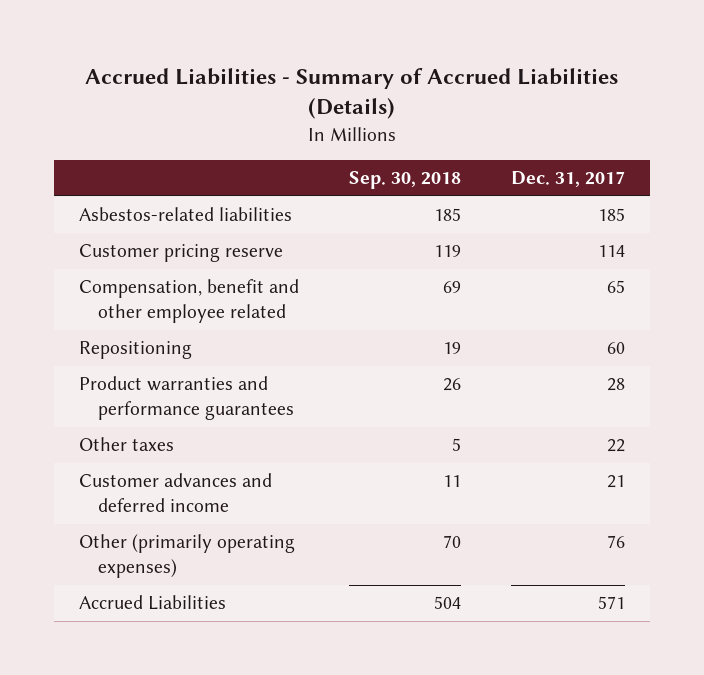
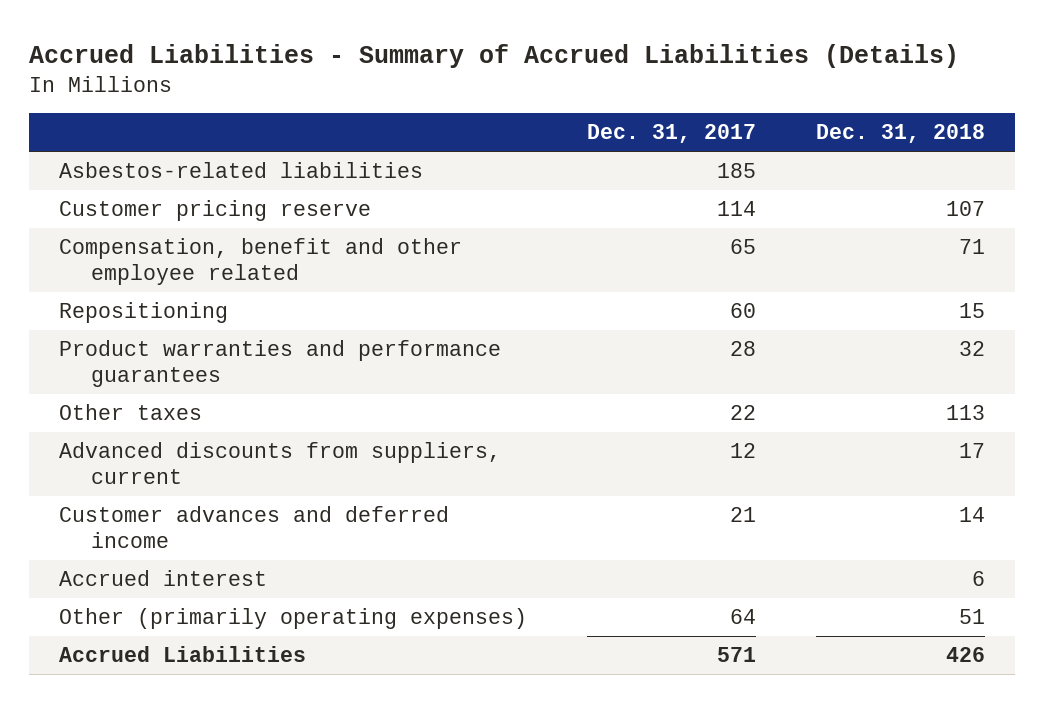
[348,171,461,190] Sep. 30, 2018 -> none
none -> [816,124,986,144] Dec. 31, 2018
none -> [59,442,502,484] Advanced discounts from suppliers, current
none -> [59,570,268,587] Accrued interest
[606,535,625,549] 76 -> [730,609,757,625] 64

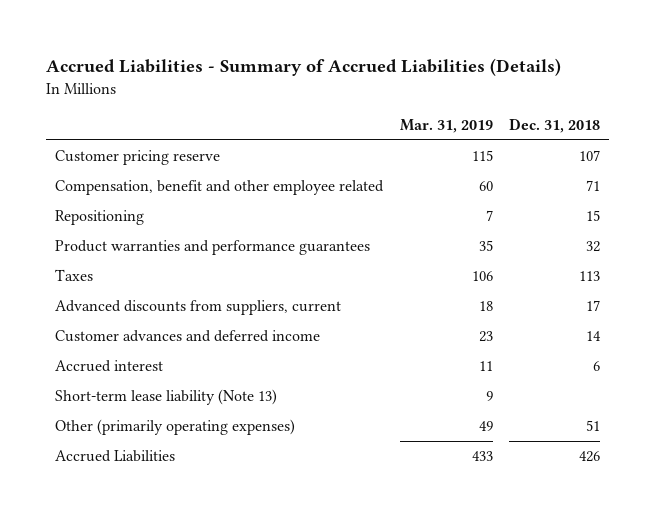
[587,124,757,144] Dec. 31, 2017 -> none
none -> [399,119,493,134] Mar. 31, 2019
[59,162,424,179] Asbestos-related liabilities -> none
[59,404,203,421] Other taxes -> [54,269,93,282] Taxes
none -> [54,389,277,406] Short-term lease liability (Note 13)

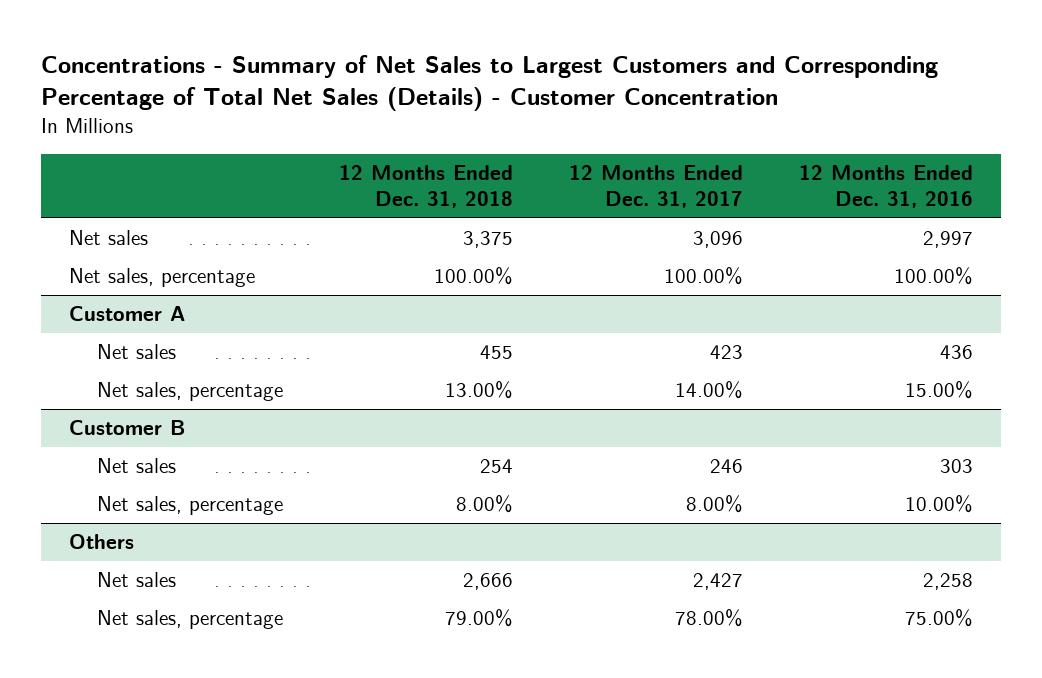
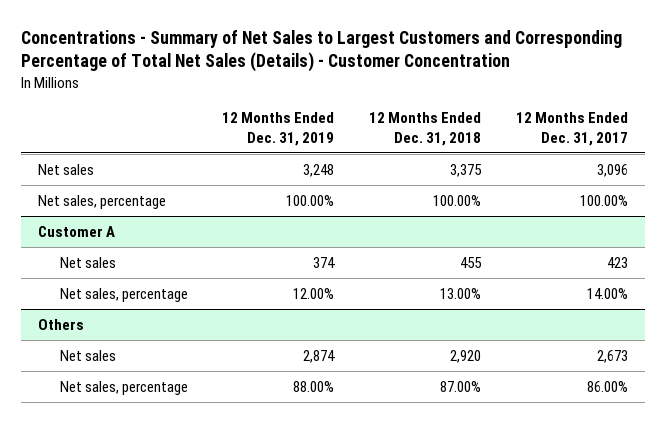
[799,165,974,208] 12 Months Ended Dec. 31, 2016 -> none
none -> [222,112,335,146] 12 Months Ended Dec. 31, 2019
[69,420,186,436] Customer B -> none
[96,458,176,474] Net sales -> none
[96,496,283,516] Net sales, percentage -> none
[462,573,513,591] 2,666 -> [450,349,482,363] 2,920
[693,573,744,591] 2,427 -> [596,349,628,363] 2,673
[444,609,513,628] 79.00% -> [440,380,482,392] 87.00%
[675,609,744,628] 78.00% -> [586,380,628,392] 86.00%

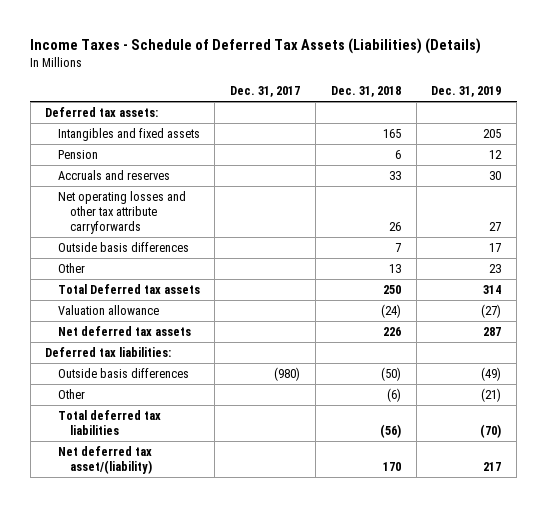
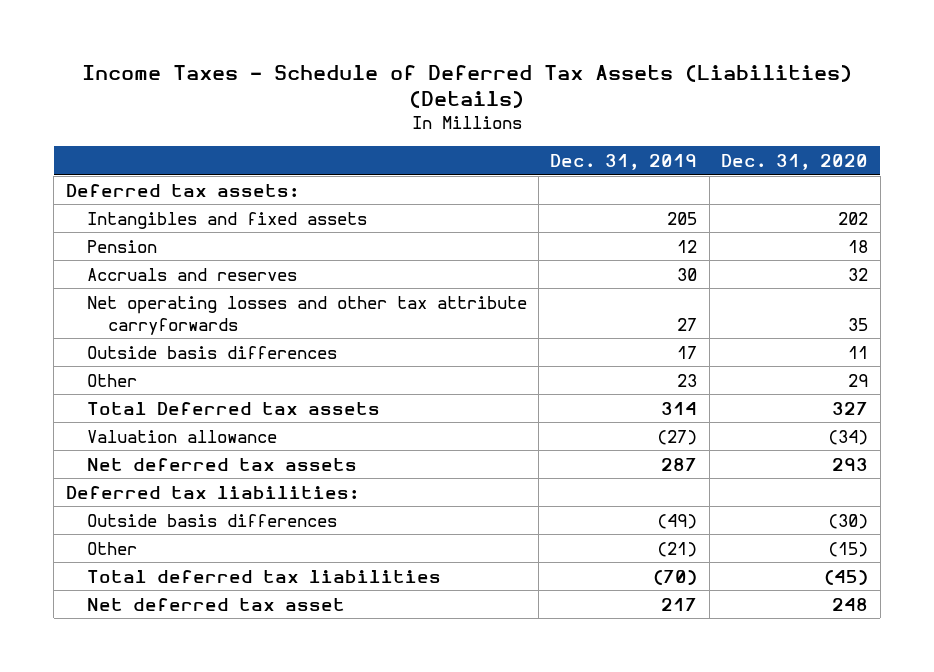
[230,85,301,97] Dec. 31, 2017 -> none
[330,85,401,97] Dec. 31, 2018 -> none
none -> [721,153,869,170] Dec. 31, 2020
[57,446,152,474] Net deferred tax asset/(liability) -> [86,597,345,611] Net deferred tax asset

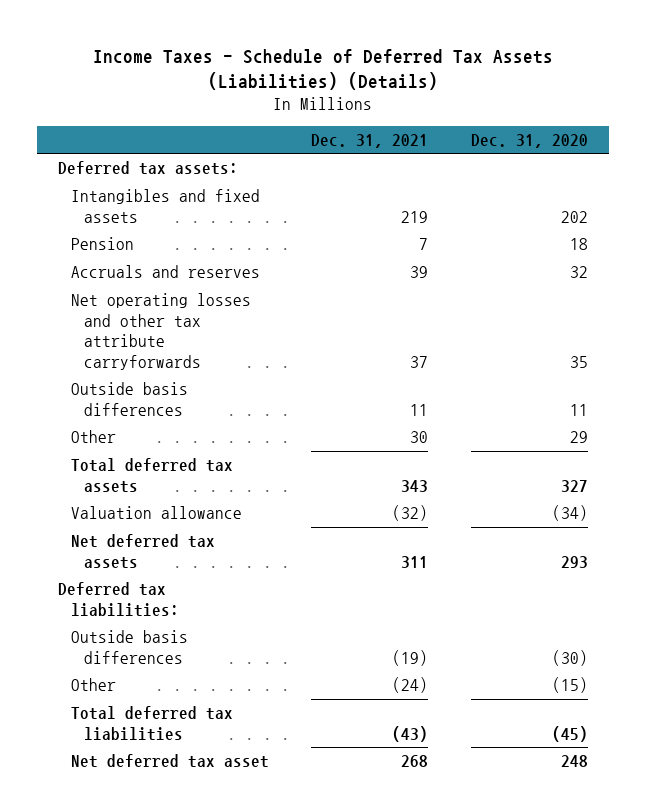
[550,153,698,170] Dec. 31, 2019 -> none
none -> [311,133,429,148] Dec. 31, 2021
[86,401,380,415] Total Deferred tax assets -> [71,458,234,493] Total deferred tax assets

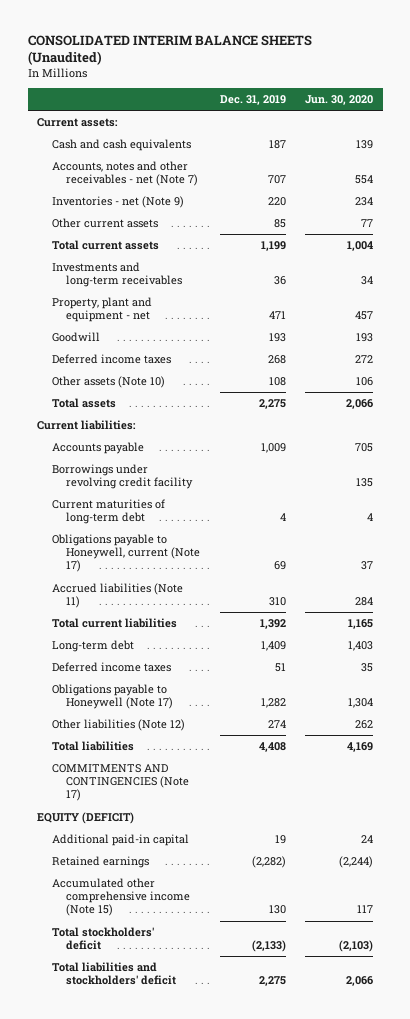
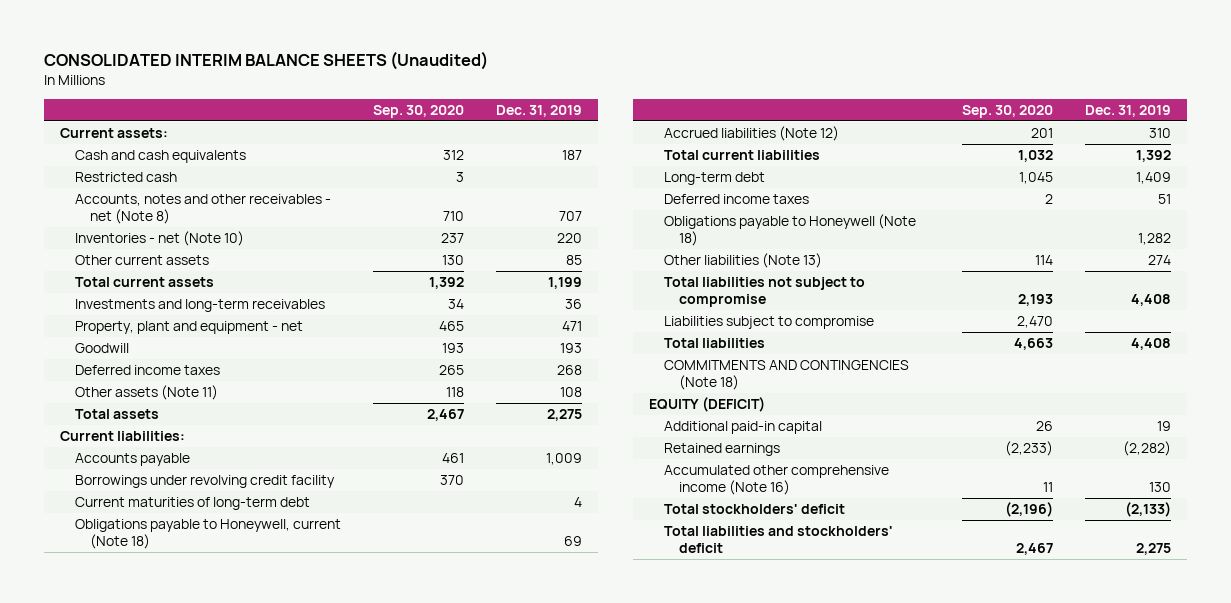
[305,95,374,106] Jun. 30, 2020 -> none
none -> [372,105,464,119] Sep. 30, 2020
none -> [74,172,177,183] Restricted cash
[51,161,199,187] Accounts, notes and other receivables - net (Note 7) -> [74,194,331,225] Accounts, notes and other receivables - net (Note 8)
[51,196,184,209] Inventories - net (Note 9) -> [74,231,244,247] Inventories - net (Note 10)
[51,376,165,389] Other assets (Note 10) -> [74,385,218,401] Other assets (Note 11)
[51,534,201,573] Obligations payable to Honeywell, current (Note 17) -> [74,519,341,550] Obligations payable to Honeywell, current (Note 18)
[51,583,183,609] Accrued liabilities (Note 11) -> [663,126,839,142] Accrued liabilities (Note 12)
[51,684,174,710] Obligations payable to Honeywell (Note 17) -> [663,214,916,247] Obligations payable to Honeywell (Note 18)
[51,719,185,732] Other liabilities (Note 12) -> [663,253,822,269] Other liabilities (Note 13)
none -> [663,277,865,308] Total liabilities not subject to compromise
none -> [663,316,874,330] Liabilities subject to compromise
[51,764,190,802] COMMITMENTS AND CONTINGENCIES (Note 17) -> [663,360,909,391] COMMITMENTS AND CONTINGENCIES (Note 18)
[51,878,191,917] Accumulated other comprehensive income (Note 15) -> [663,465,889,496] Accumulated other comprehensive income (Note 16)

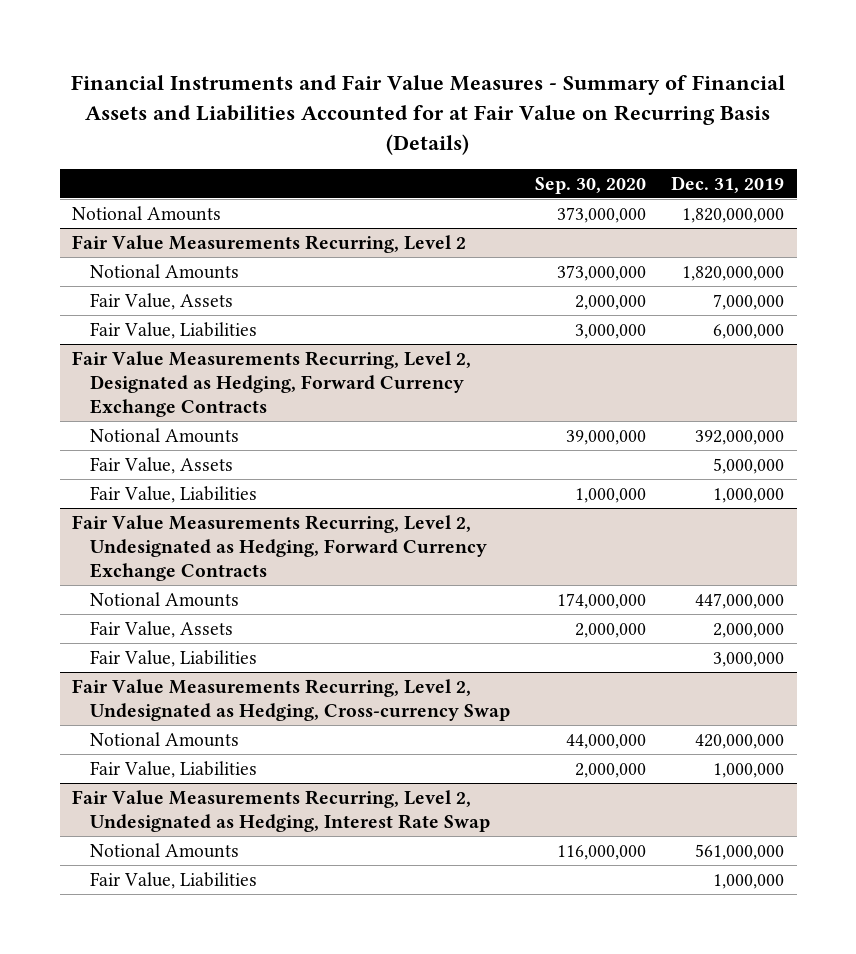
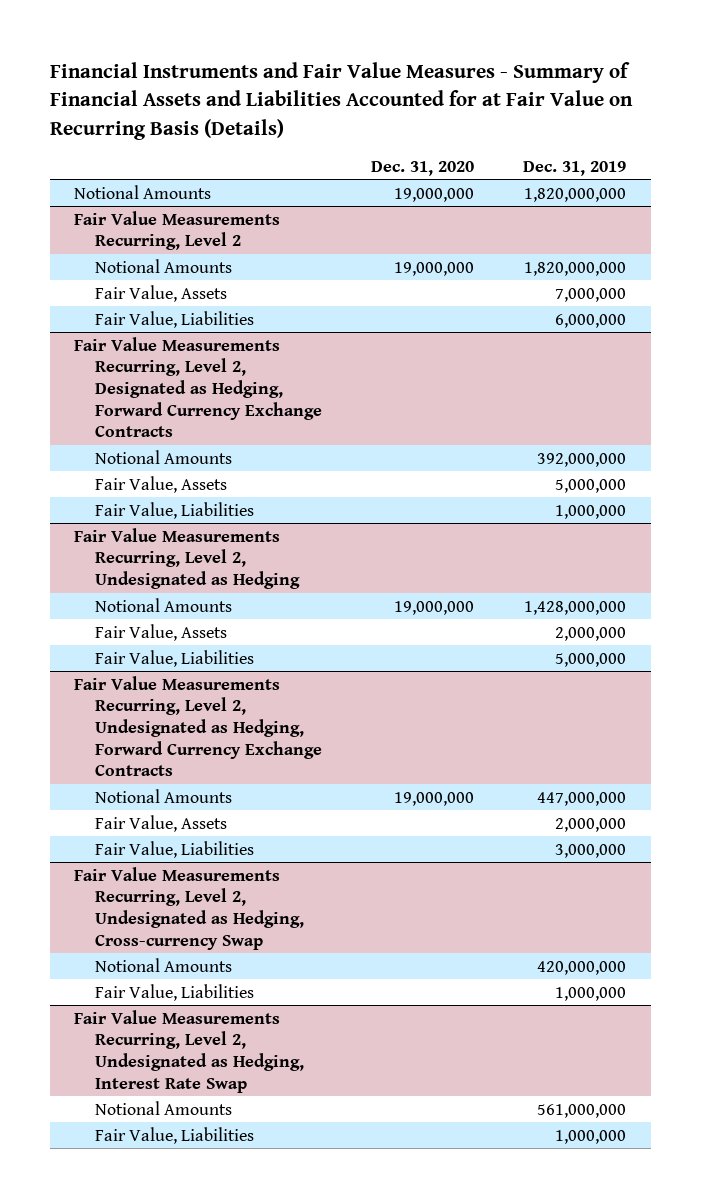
[535,176,647,194] Sep. 30, 2020 -> none
none -> [371,160,475,176] Dec. 31, 2020
none -> [74,527,301,590] Fair Value Measurements Recurring, Level 2, Undesignated as Hedging
none -> [95,597,233,612] Notional Amounts
none -> [95,623,228,641] Fair Value, Assets
none -> [95,649,255,667] Fair Value, Liabilities

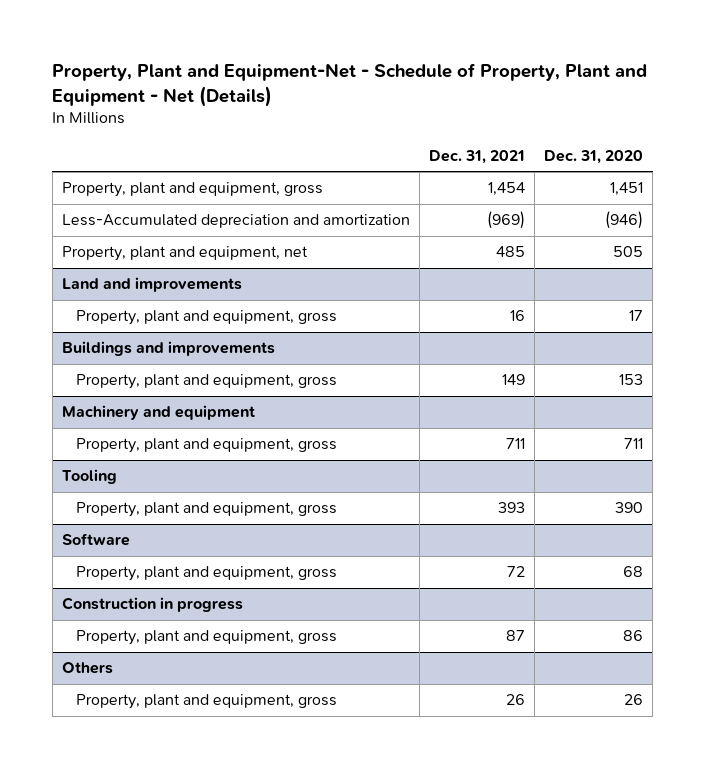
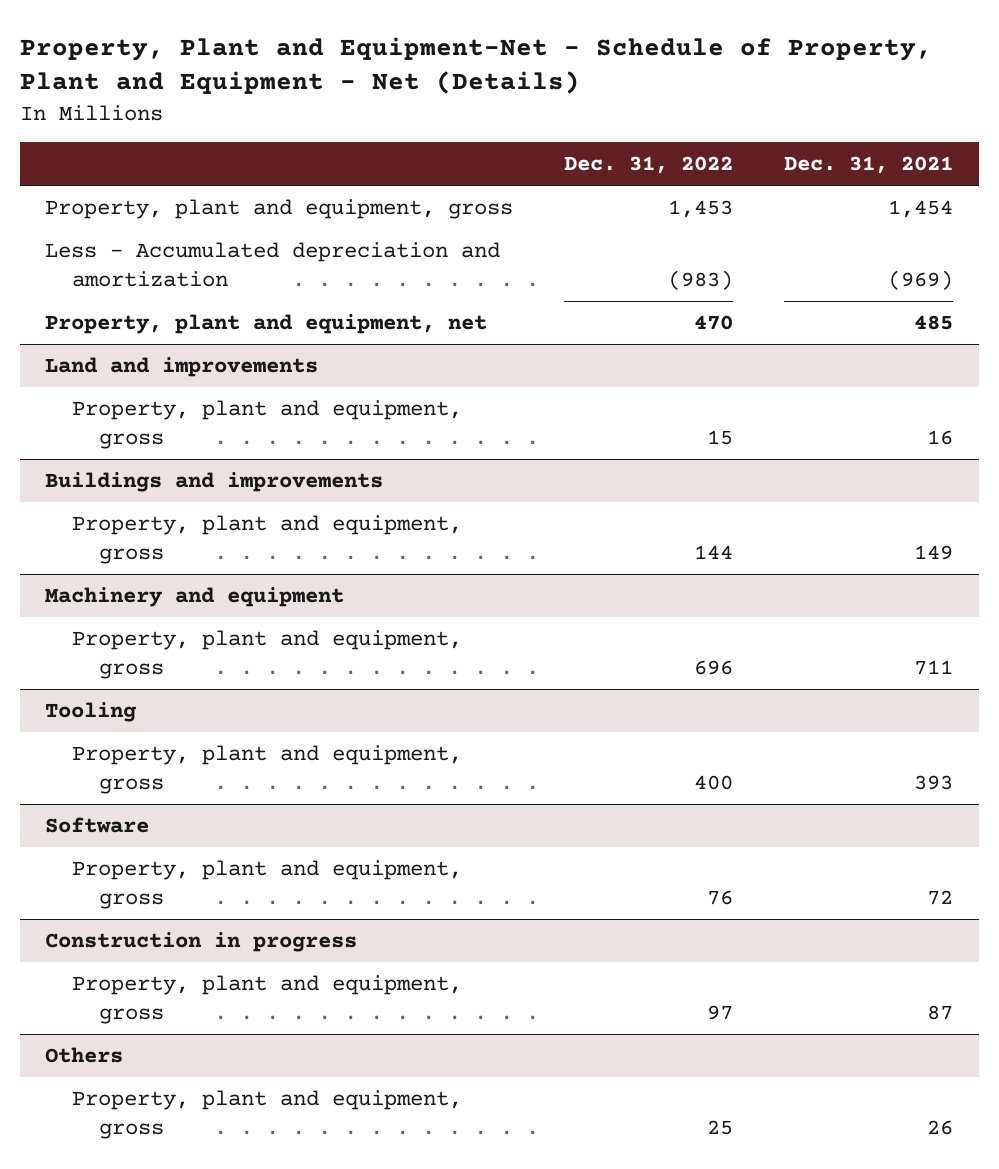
[544,149,644,164] Dec. 31, 2020 -> none
none -> [564,156,734,175] Dec. 31, 2022
[61,214,410,229] Less-Accumulated depreciation and amortization -> [45,242,501,287] Less - Accumulated depreciation and amortization

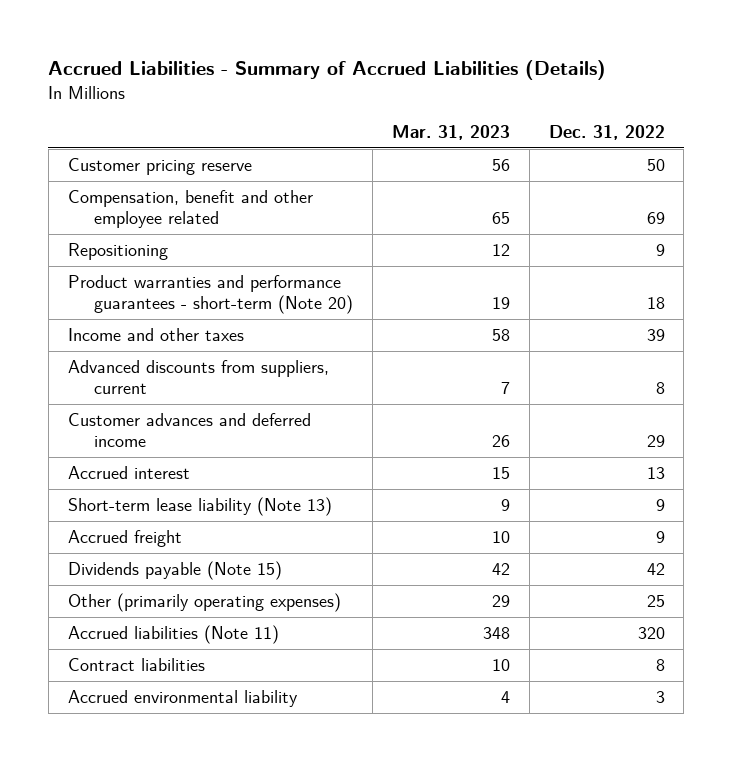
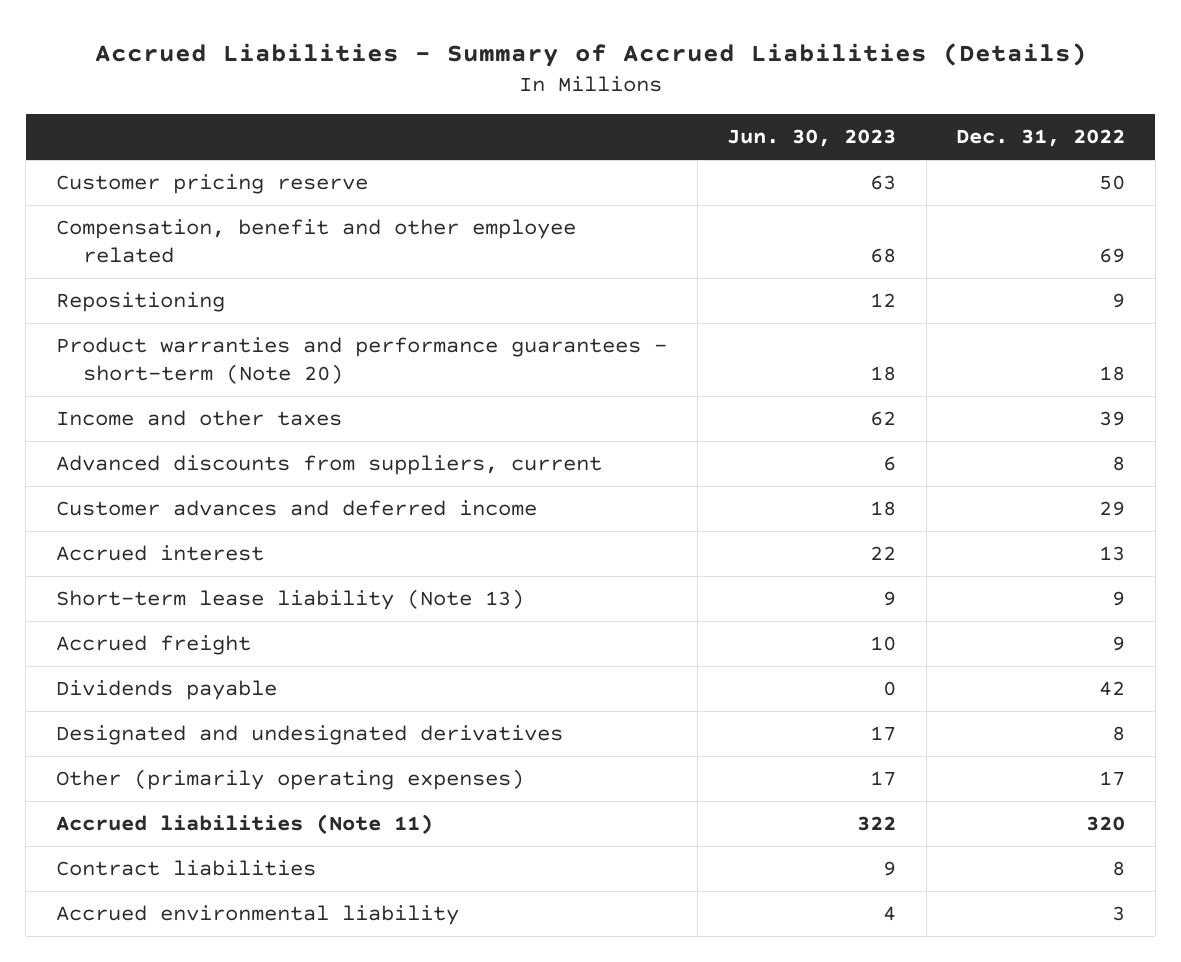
[392,124,511,140] Mar. 31, 2023 -> none
none -> [727,129,897,148] Jun. 30, 2023
[67,560,282,580] Dividends payable (Note 15) -> [56,680,278,701] Dividends payable
none -> [56,725,564,746] Designated and undesignated derivatives
[646,594,665,607] 25 -> [1099,771,1126,787] 17

